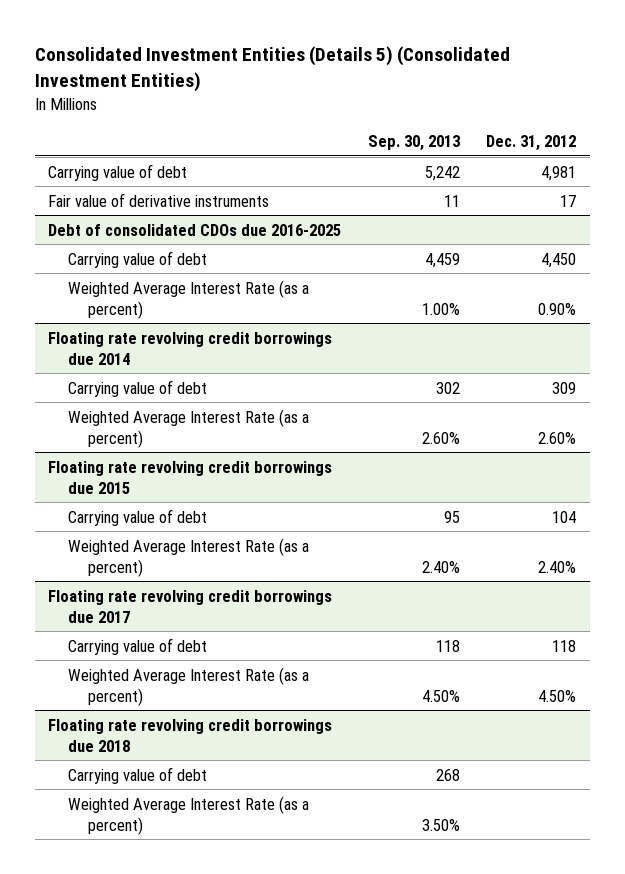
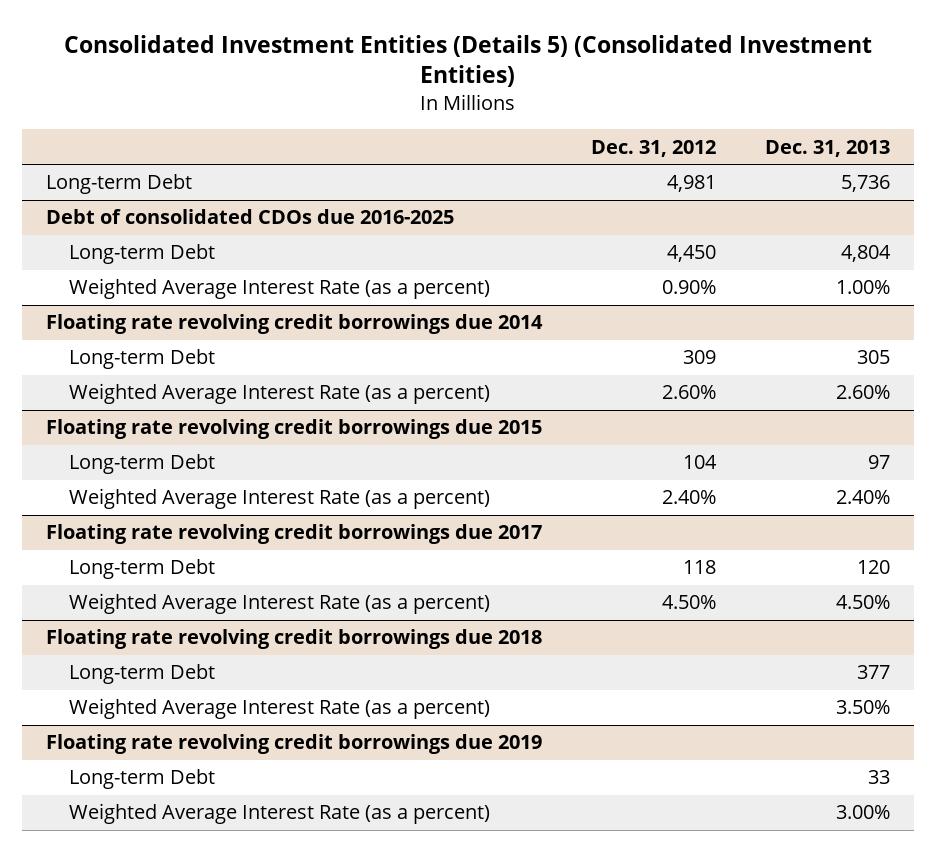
[367,134,460,151] Sep. 30, 2013 -> none
none -> [764,139,890,157] Dec. 31, 2013
[48,192,270,207] Fair value of derivative instruments -> none
[48,163,188,181] Carrying value of debt -> [46,174,193,195] Long-term Debt
[67,250,207,268] Carrying value of debt -> [69,244,216,265] Long-term Debt
[67,379,207,397] Carrying value of debt -> [69,349,216,370] Long-term Debt
[67,508,207,526] Carrying value of debt -> [69,454,216,475] Long-term Debt
[67,637,207,655] Carrying value of debt -> [69,559,216,580] Long-term Debt
[67,766,207,784] Carrying value of debt -> [69,664,216,685] Long-term Debt
none -> [46,734,543,755] Floating rate revolving credit borrowings due 2019
none -> [69,769,216,790] Long-term Debt
none -> [69,803,491,825] Weighted Average Interest Rate (as a percent)

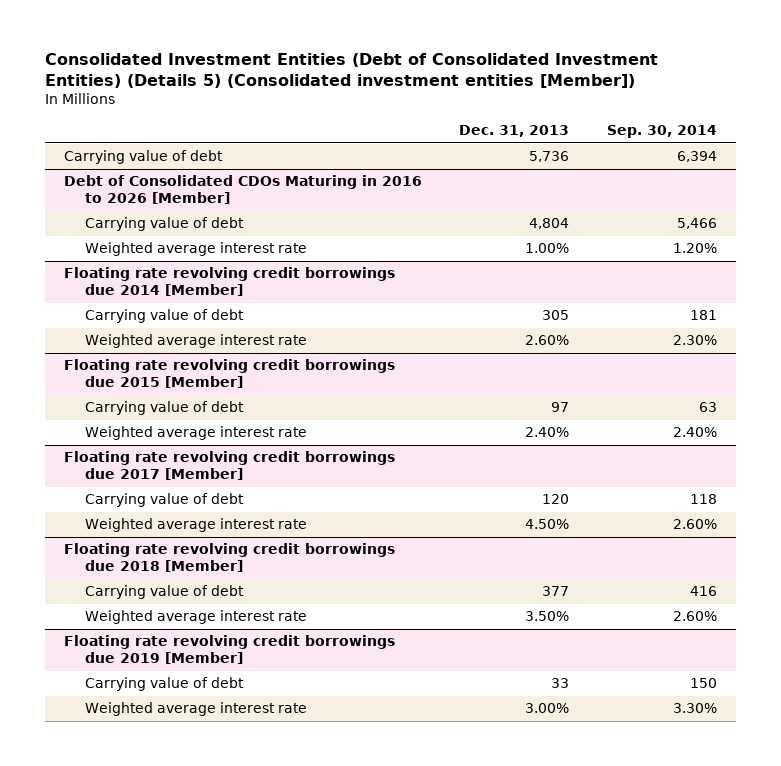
[64,34,873,88] Consolidated Investment Entities (Details 5) (Consolidated Investment Entities) -> [44,53,658,89] Consolidated Investment Entities (Debt of Consolidated Investment Entities) (Details 5) (Consolidated investment entities [Member])
[591,139,717,157] Dec. 31, 2012 -> none
none -> [607,124,718,138] Sep. 30, 2014
[46,209,455,225] Debt of consolidated CDOs due 2016-2025 -> none
[46,174,193,195] Long-term Debt -> [63,150,223,165] Carrying value of debt
none -> [63,175,422,205] Debt of Consolidated CDOs Maturing in 2016 to 2026 [Member]
[69,244,216,265] Long-term Debt -> [84,217,244,232] Carrying value of debt
[69,278,491,300] Weighted Average Interest Rate (as a percent) -> [84,242,307,257] Weighted average interest rate
[46,314,544,335] Floating rate revolving credit borrowings due 2014 -> [63,267,395,297] Floating rate revolving credit borrowings due 2014 [Member]
[69,349,216,370] Long-term Debt -> [84,309,244,324] Carrying value of debt
[69,383,491,405] Weighted Average Interest Rate (as a percent) -> [84,334,307,349] Weighted average interest rate
[46,419,543,440] Floating rate revolving credit borrowings due 2015 -> [63,359,395,389] Floating rate revolving credit borrowings due 2015 [Member]
[69,454,216,475] Long-term Debt -> [84,401,244,416] Carrying value of debt
[69,488,491,510] Weighted Average Interest Rate (as a percent) -> [84,426,307,441] Weighted average interest rate
[46,524,543,545] Floating rate revolving credit borrowings due 2017 -> [63,451,395,481] Floating rate revolving credit borrowings due 2017 [Member]
[69,559,216,580] Long-term Debt -> [84,493,244,508] Carrying value of debt
[69,593,491,615] Weighted Average Interest Rate (as a percent) -> [84,518,307,533] Weighted average interest rate
[46,629,543,650] Floating rate revolving credit borrowings due 2018 -> [63,543,395,573] Floating rate revolving credit borrowings due 2018 [Member]
[69,664,216,685] Long-term Debt -> [84,585,244,600] Carrying value of debt
[69,698,491,720] Weighted Average Interest Rate (as a percent) -> [84,610,307,625] Weighted average interest rate
[46,734,543,755] Floating rate revolving credit borrowings due 2019 -> [63,635,395,665] Floating rate revolving credit borrowings due 2019 [Member]
[69,769,216,790] Long-term Debt -> [84,677,244,692] Carrying value of debt
[69,803,491,825] Weighted Average Interest Rate (as a percent) -> [84,702,307,717] Weighted average interest rate

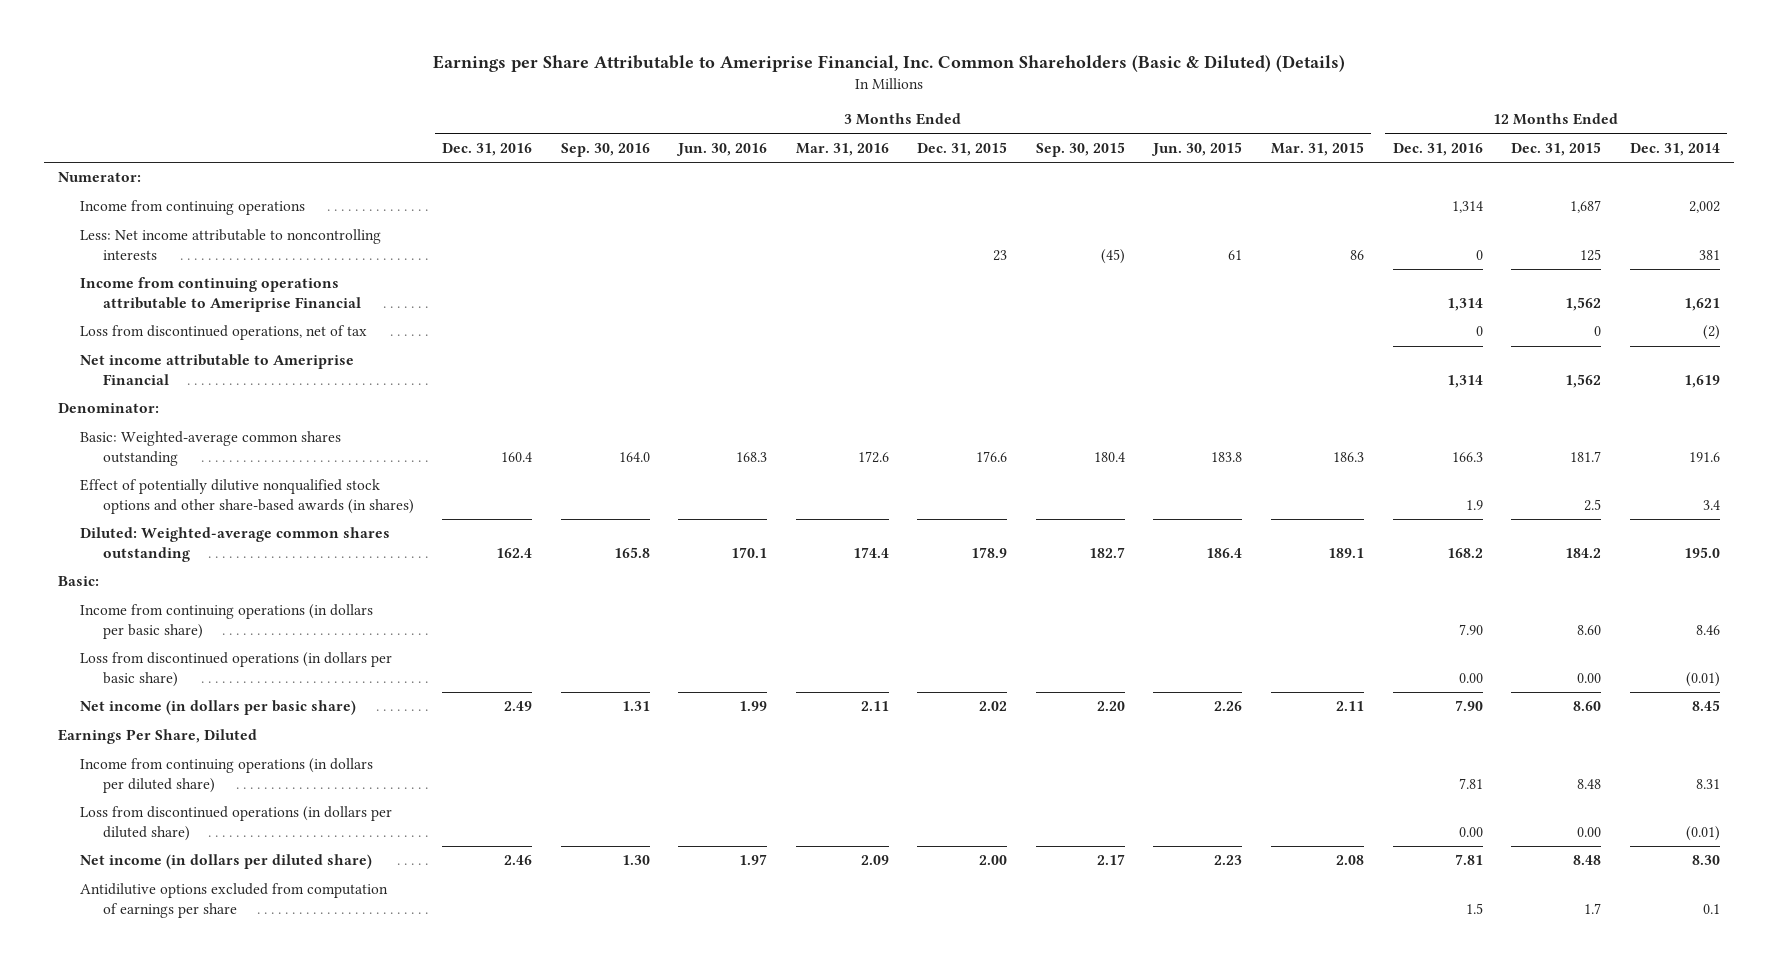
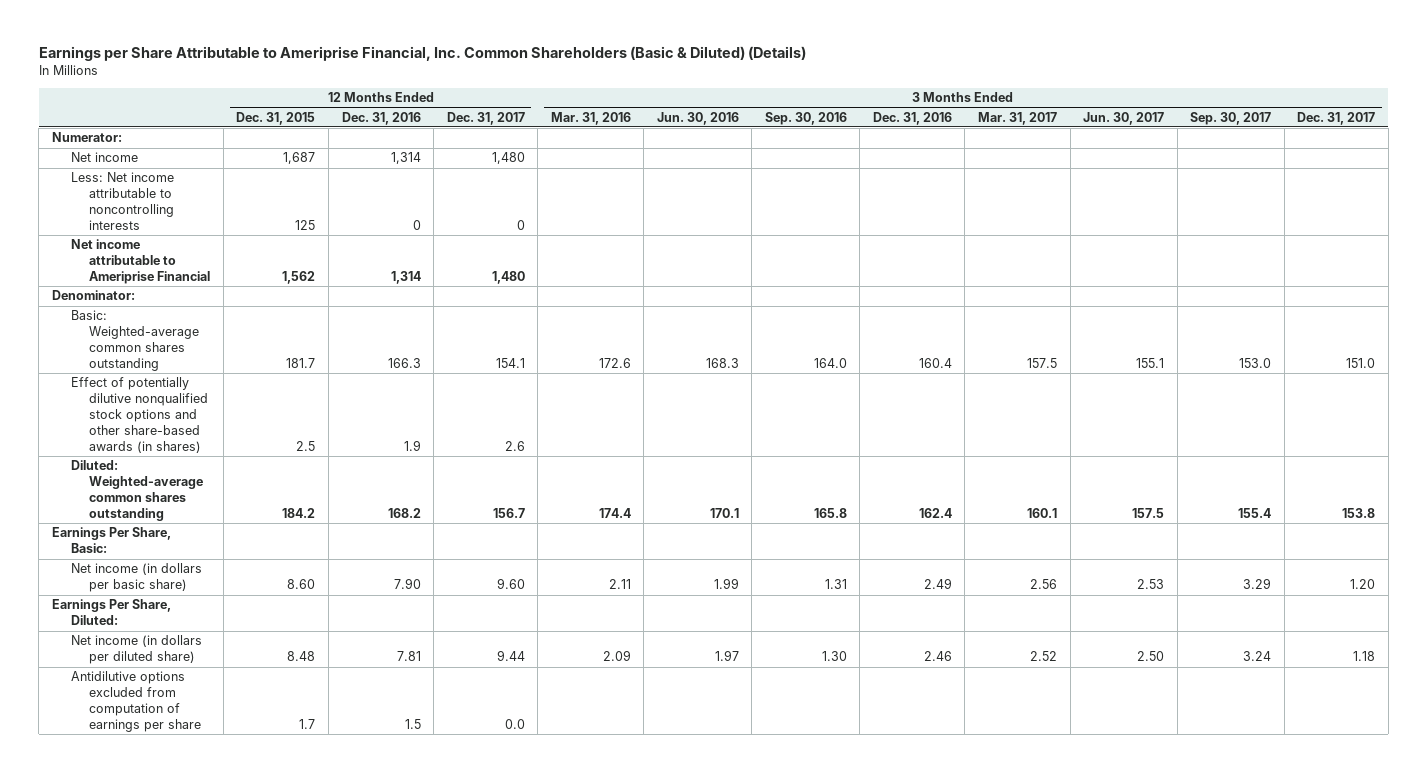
[917,141,1008,156] Dec. 31, 2015 -> none
[1035,141,1125,157] Sep. 30, 2015 -> none
[1151,141,1243,156] Jun. 30, 2015 -> none
[1270,141,1364,156] Mar. 31, 2015 -> none
[1629,142,1720,156] Dec. 31, 2014 -> none
none -> [446,111,525,125] Dec. 31, 2017
none -> [978,111,1058,125] Mar. 31, 2017
none -> [1083,111,1165,125] Jun. 30, 2017
none -> [1190,111,1272,125] Sep. 30, 2017
none -> [1297,111,1376,125] Dec. 31, 2017
[80,200,306,216] Income from continuing operations -> [70,152,138,163] Net income
[80,277,361,312] Income from continuing operations attributable to Ameriprise Financial -> none
[80,325,368,341] Loss from discontinued operations, net of tax -> none
[80,604,374,639] Income from continuing operations (in dollars per basic share) -> none
[80,652,393,687] Loss from discontinued operations (in dollars per basic share) -> none
[58,576,100,587] Basic: -> [52,527,172,554] Earnings Per Share, Basic:
[80,758,374,793] Income from continuing operations (in dollars per diluted share) -> none
[80,806,393,841] Loss from discontinued operations (in dollars per diluted share) -> none
[58,729,258,745] Earnings Per Share, Diluted -> [52,599,172,626] Earnings Per Share, Diluted:

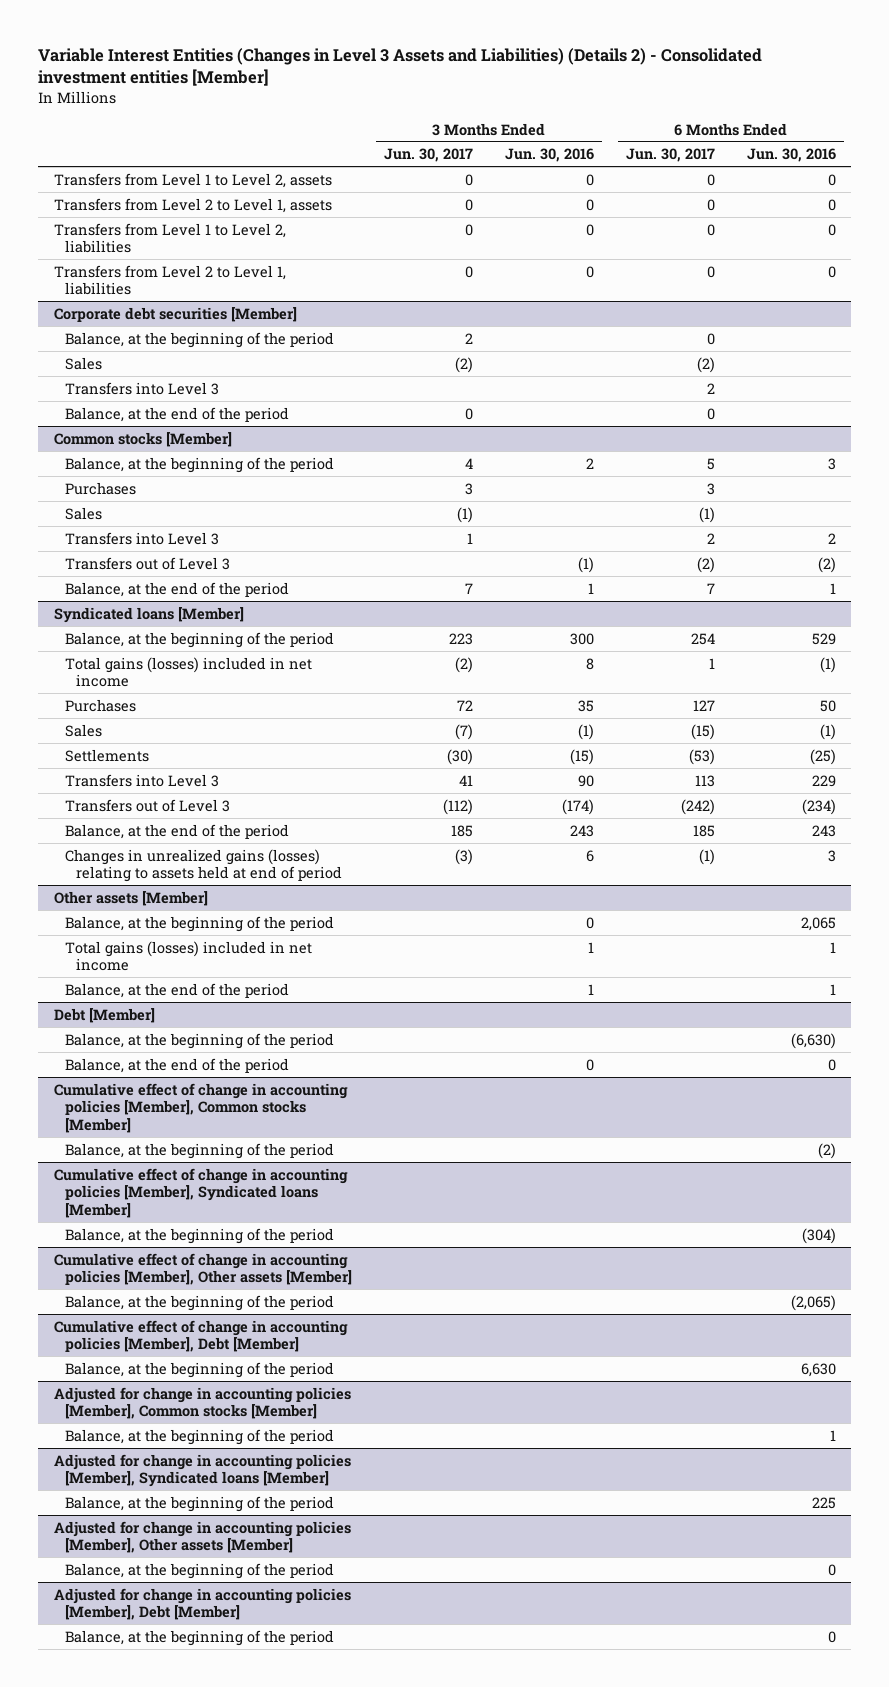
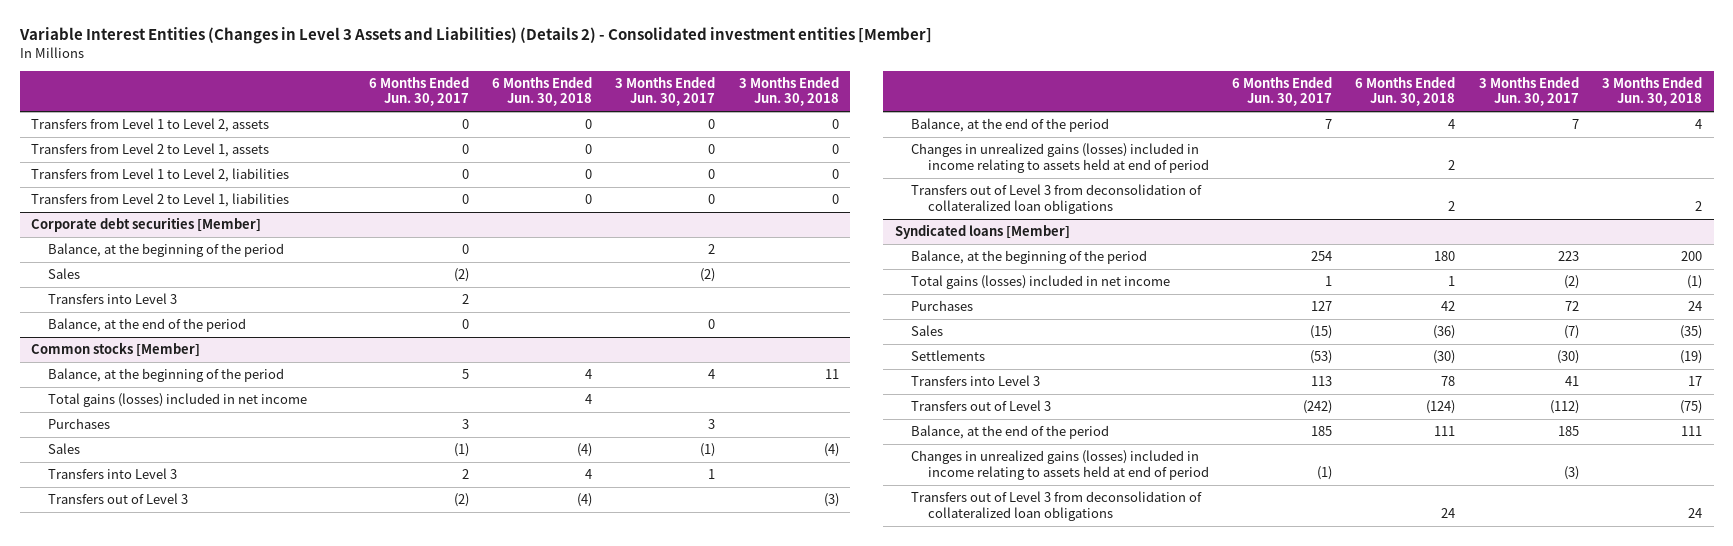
[504,148,594,163] Jun. 30, 2016 -> none
[746,148,836,163] Jun. 30, 2016 -> none
none -> [491,77,592,107] 6 Months Ended Jun. 30, 2018
none -> [738,77,839,107] 3 Months Ended Jun. 30, 2018
none -> [47,393,307,408] Total gains (losses) included in net income
none -> [911,143,1209,173] Changes in unrealized gains (losses) included in income relating to assets held at end of period
none -> [911,184,1203,214] Transfers out of Level 3 from deconsolidation of collateralized loan obligations
[53,890,208,906] Other assets [Member] -> none
[64,915,334,932] Balance, at the beginning of the period -> none
[64,940,312,972] Total gains (losses) included in net income -> none
[64,982,289,998] Balance, at the end of the period -> none
[53,1007,155,1023] Debt [Member] -> none
[64,1032,334,1049] Balance, at the beginning of the period -> none
[64,1057,289,1073] Balance, at the end of the period -> none
[53,1082,348,1133] Cumulative effect of change in accounting policies [Member], Common stocks [Member] -> none
[64,1142,334,1159] Balance, at the beginning of the period -> none
[53,1167,348,1218] Cumulative effect of change in accounting policies [Member], Syndicated loans [Member] -> none
[64,1227,334,1244] Balance, at the beginning of the period -> none
[53,1252,352,1286] Cumulative effect of change in accounting policies [Member], Other assets [Member] -> none
[64,1294,334,1311] Balance, at the beginning of the period -> none
[53,1319,348,1353] Cumulative effect of change in accounting policies [Member], Debt [Member] -> none
[64,1361,334,1378] Balance, at the beginning of the period -> none
[53,1386,351,1420] Adjusted for change in accounting policies [Member], Common stocks [Member] -> none
[64,1428,334,1445] Balance, at the beginning of the period -> none
[53,1453,351,1488] Adjusted for change in accounting policies [Member], Syndicated loans [Member] -> none
[64,1495,334,1512] Balance, at the beginning of the period -> none
[53,1520,351,1554] Adjusted for change in accounting policies [Member], Other assets [Member] -> none
[64,1562,334,1579] Balance, at the beginning of the period -> none
[53,1587,351,1621] Adjusted for change in accounting policies [Member], Debt [Member] -> none
[64,1629,334,1646] Balance, at the beginning of the period -> none
[64,848,342,883] Changes in unrealized gains (losses) relating to assets held at end of period -> [911,450,1209,480] Changes in unrealized gains (losses) included in income relating to assets held at end of period
none -> [911,491,1203,521] Transfers out of Level 3 from deconsolidation of collateralized loan obligations

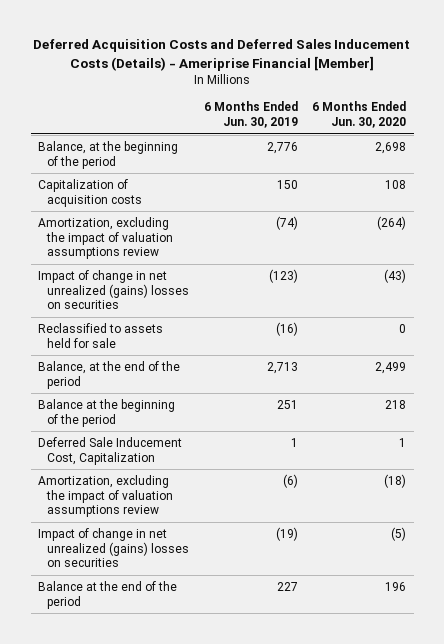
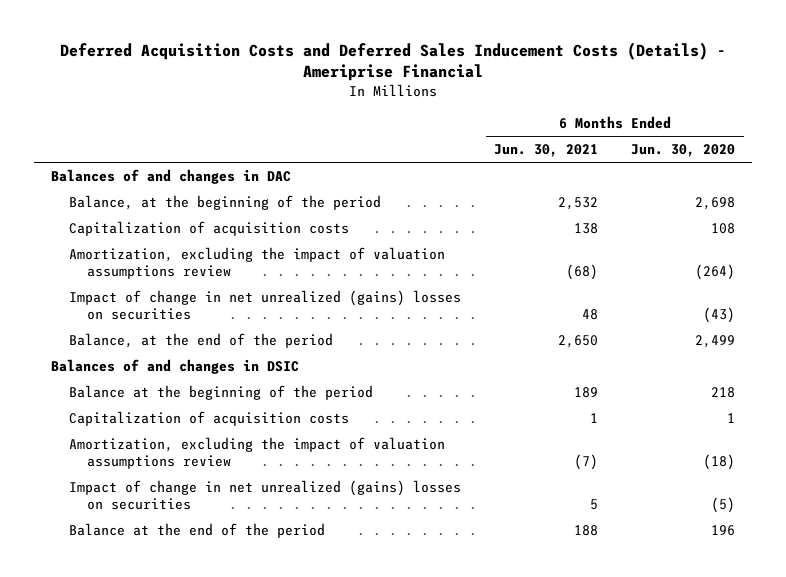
[33,39,411,71] Deferred Acquisition Costs and Deferred Sales Inducement Costs (Details) - Ameriprise Financial [Member] -> [59,41,726,82] Deferred Acquisition Costs and Deferred Sales Inducement Costs (Details) - Ameriprise Financial
[203,101,298,129] 6 Months Ended Jun. 30, 2019 -> none
none -> [494,143,599,157] Jun. 30, 2021
none -> [50,168,291,184] Balances of and changes in DAC
[37,322,163,348] Reclassified to assets held for sale -> none
none -> [50,358,299,374] Balances of and changes in DSIC
[37,436,182,465] Deferred Sale Inducement Cost, Capitalization -> [68,410,349,426] Capitalization of acquisition costs

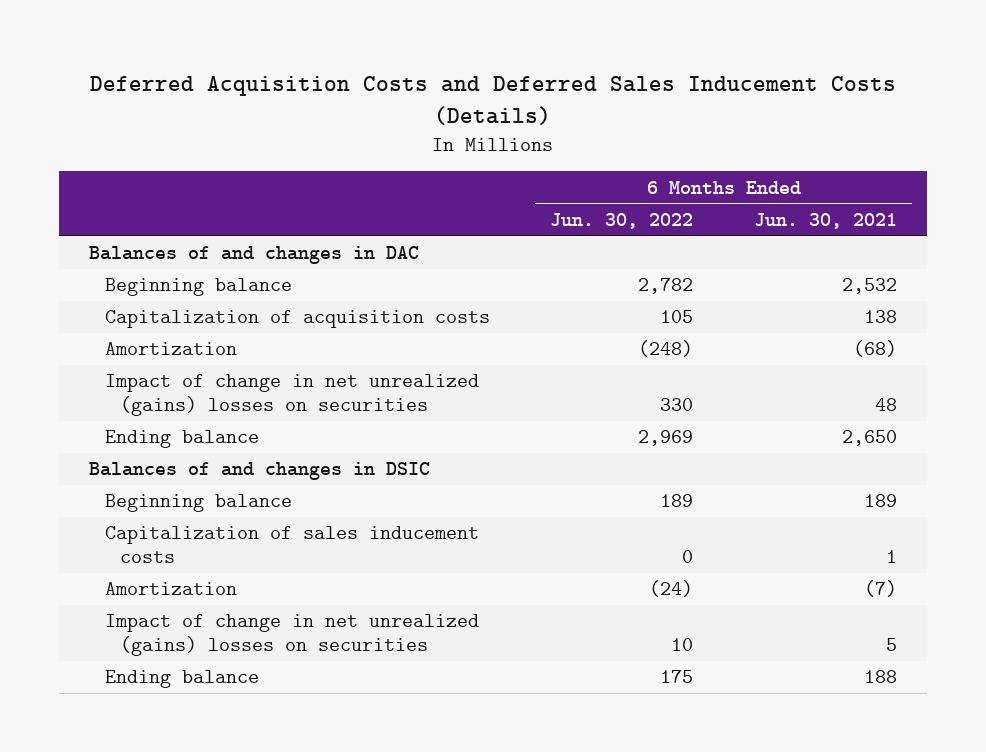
[59,41,726,82] Deferred Acquisition Costs and Deferred Sales Inducement Costs (Details) - Ameriprise Financial -> [89,75,896,125] Deferred Acquisition Costs and Deferred Sales Inducement Costs (Details)
[631,143,736,157] Jun. 30, 2020 -> none
none -> [550,212,694,229] Jun. 30, 2022
[68,194,381,210] Balance, at the beginning of the period -> [104,278,292,297] Beginning balance
[68,246,445,280] Amortization, excluding the impact of valuation assumptions review -> [104,342,237,356] Amortization
[68,332,333,348] Balance, at the end of the period -> [104,430,259,449] Ending balance
[68,384,373,400] Balance at the beginning of the period -> [104,494,292,513] Beginning balance
[68,410,349,426] Capitalization of acquisition costs -> [104,526,479,564] Capitalization of sales inducement costs
[68,436,445,470] Amortization, excluding the impact of valuation assumptions review -> [104,582,237,596] Amortization
[68,522,325,538] Balance at the end of the period -> [104,670,259,689] Ending balance

